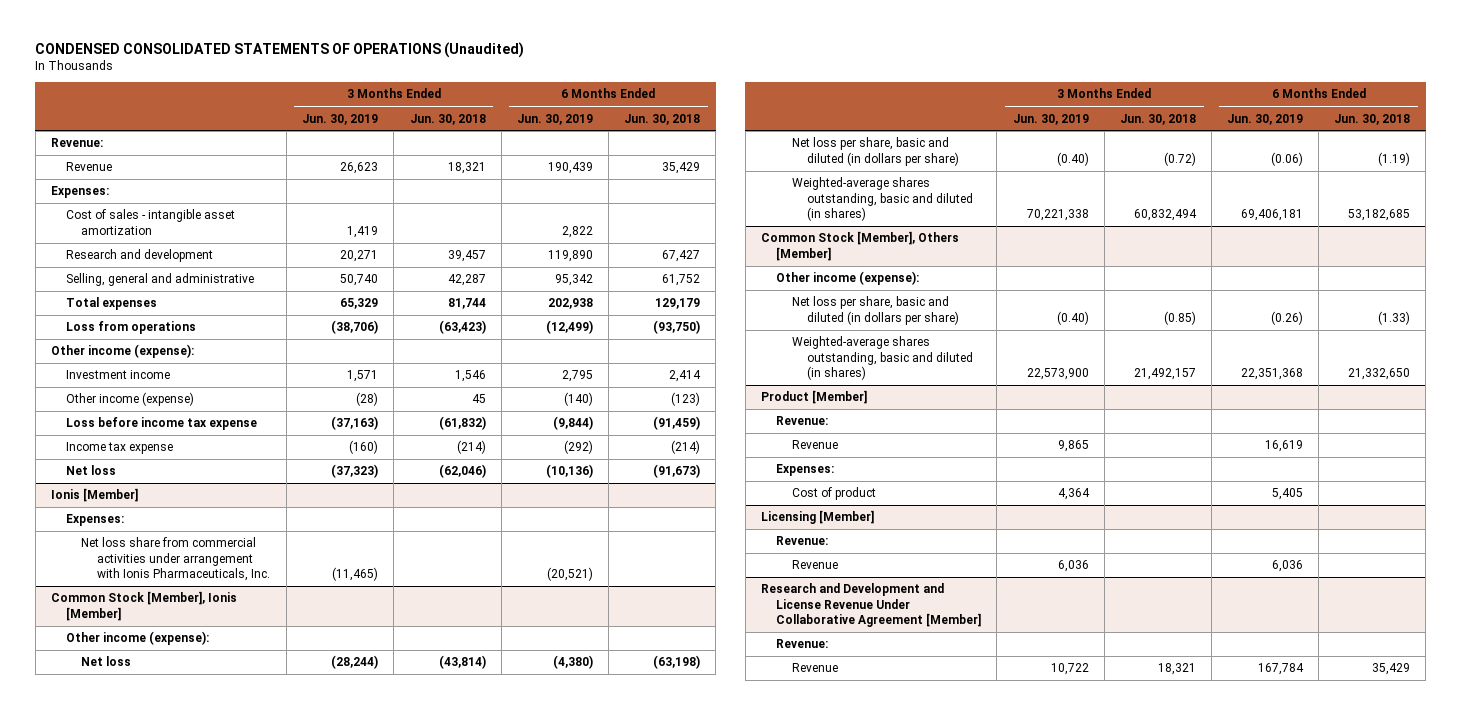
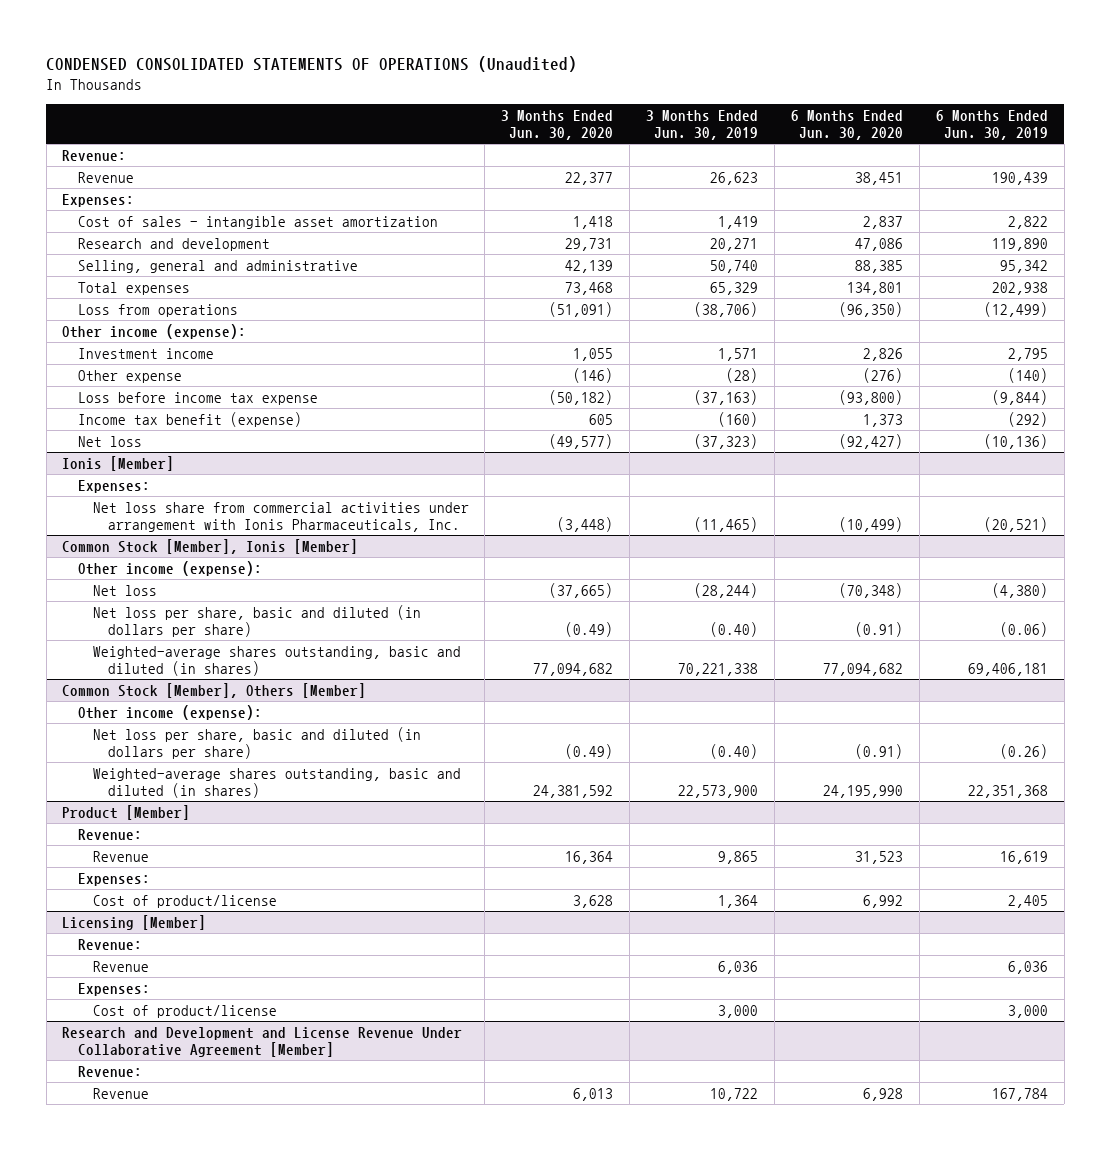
[409,113,486,125] Jun. 30, 2018 -> none
[623,113,700,125] Jun. 30, 2018 -> none
none -> [501,109,614,140] 3 Months Ended Jun. 30, 2020
none -> [790,109,903,140] 6 Months Ended Jun. 30, 2020
[66,392,195,407] Other income (expense) -> [77,369,182,383] Other expense
[66,442,174,455] Income tax expense -> [77,411,302,427] Income tax benefit (expense)
[791,487,876,501] Cost of product -> [92,894,277,908] Cost of product/license
[1057,488,1090,501] 4,364 -> [718,894,759,908] 1,364
[1272,488,1304,501] 5,405 -> [1007,894,1048,908] 2,405
none -> [77,982,150,996] Expenses:
none -> [92,1004,277,1018] Cost of product/license

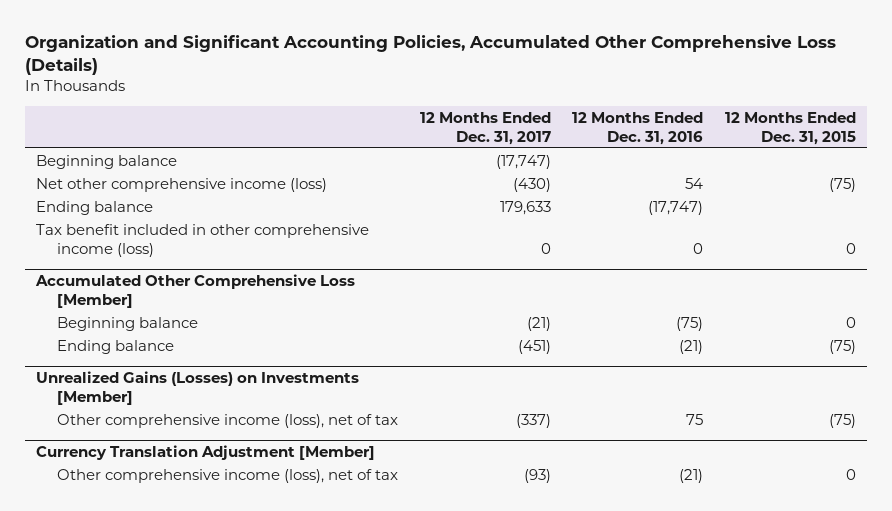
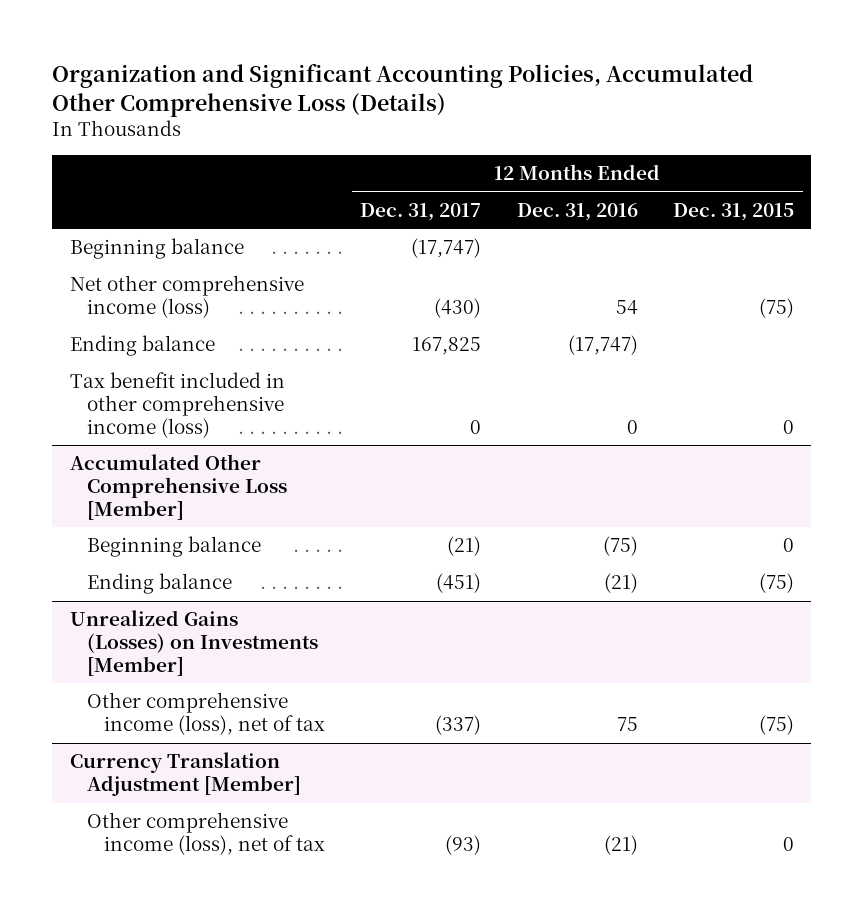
[499,200,551,215] 179,633 -> [412,337,482,356] 167,825

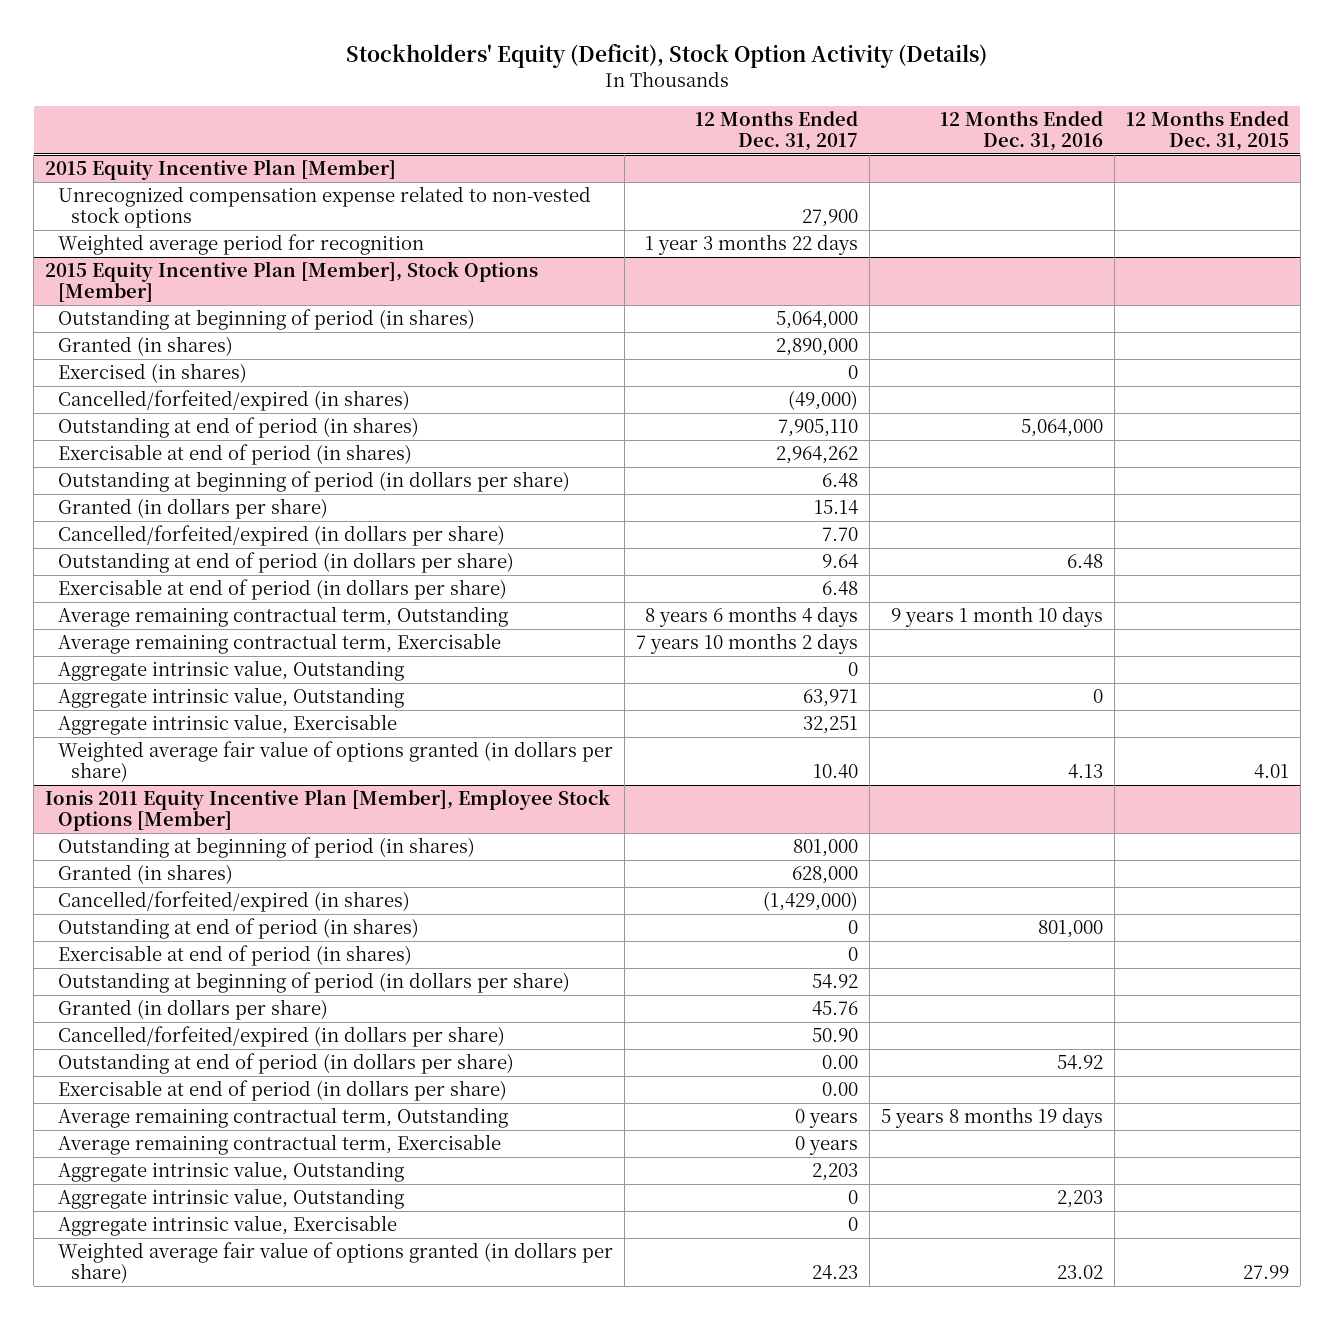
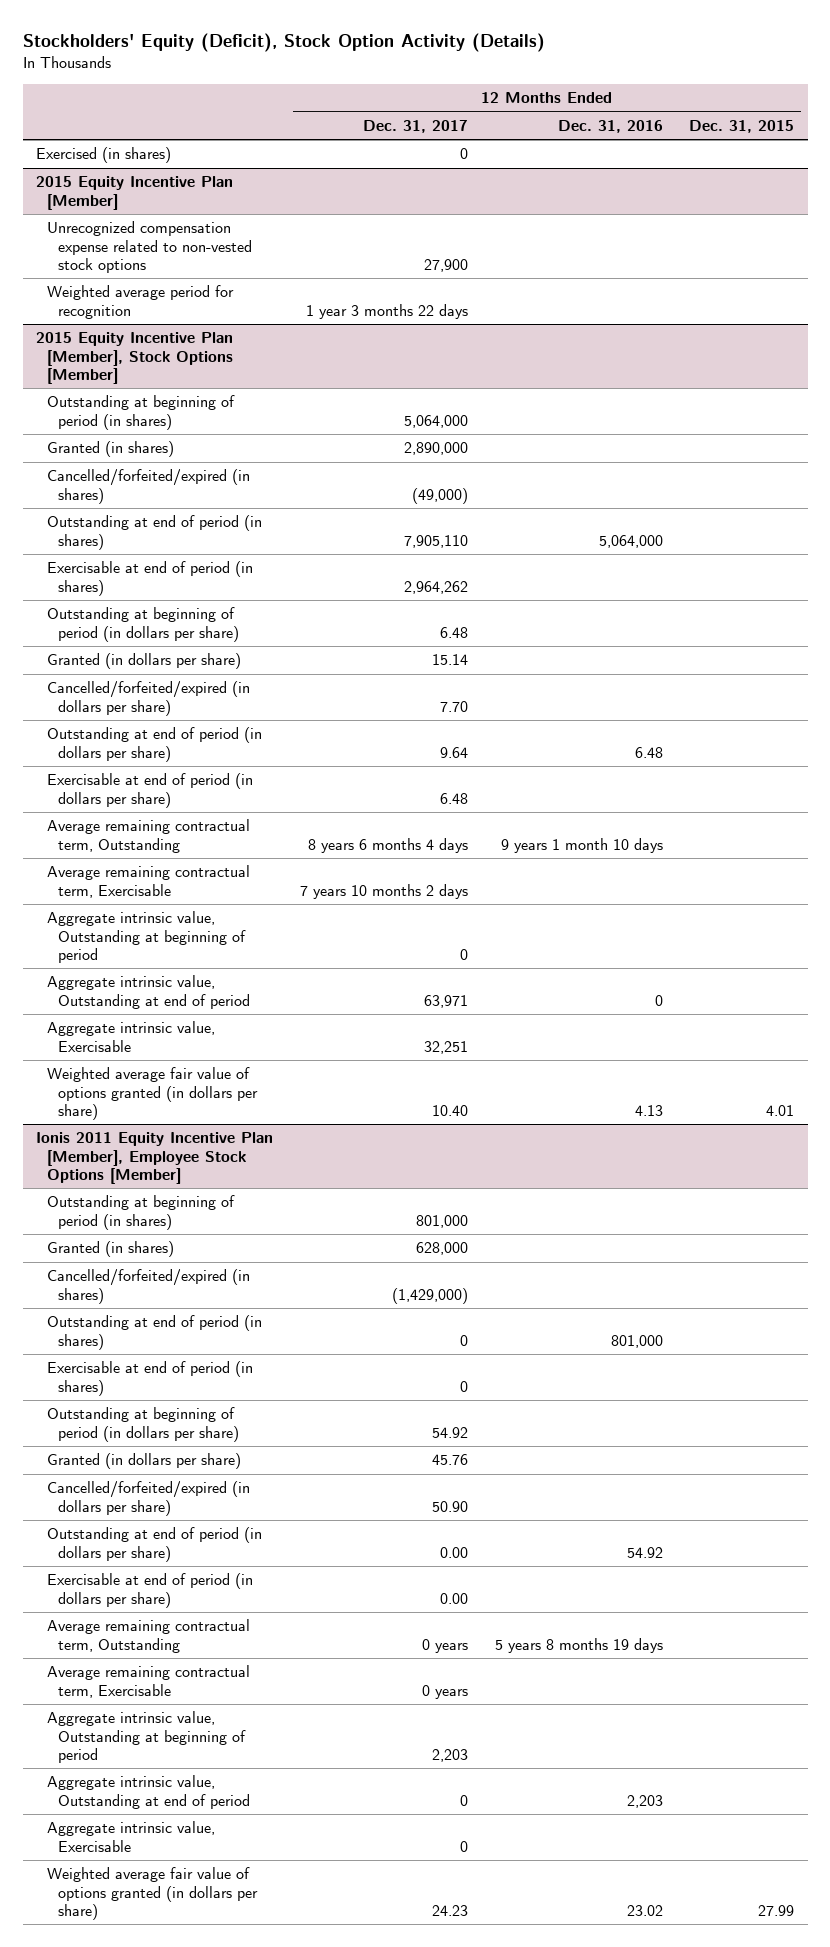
none -> [36,147,172,164] Exercised (in shares)
[58,363,248,384] Exercised (in shares) -> none
[58,660,405,682] Aggregate intrinsic value, Outstanding -> [47,911,247,963] Aggregate intrinsic value, Outstanding at beginning of period
[58,687,405,709] Aggregate intrinsic value, Outstanding -> [47,975,251,1009] Aggregate intrinsic value, Outstanding at end of period
[58,1161,405,1183] Aggregate intrinsic value, Outstanding -> [47,1711,247,1763] Aggregate intrinsic value, Outstanding at beginning of period
[58,1188,405,1210] Aggregate intrinsic value, Outstanding -> [47,1775,251,1809] Aggregate intrinsic value, Outstanding at end of period

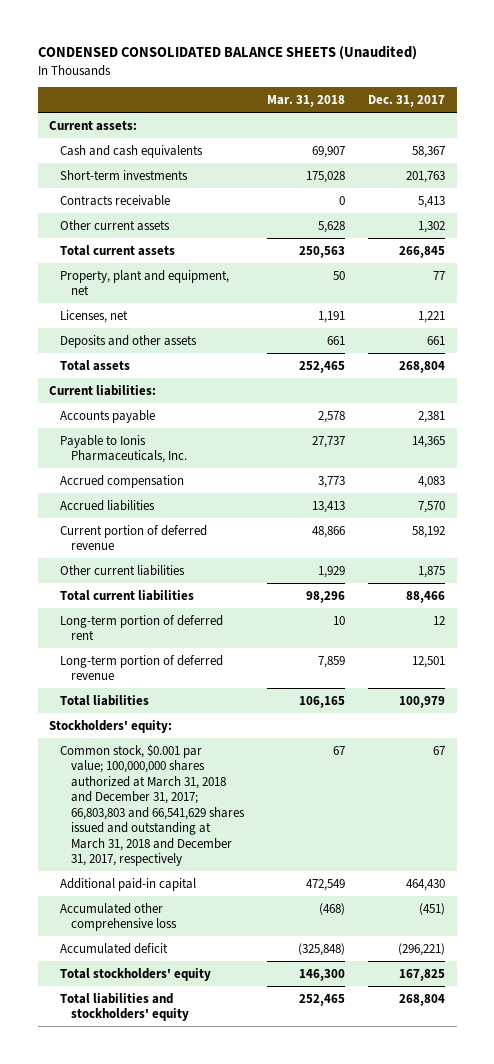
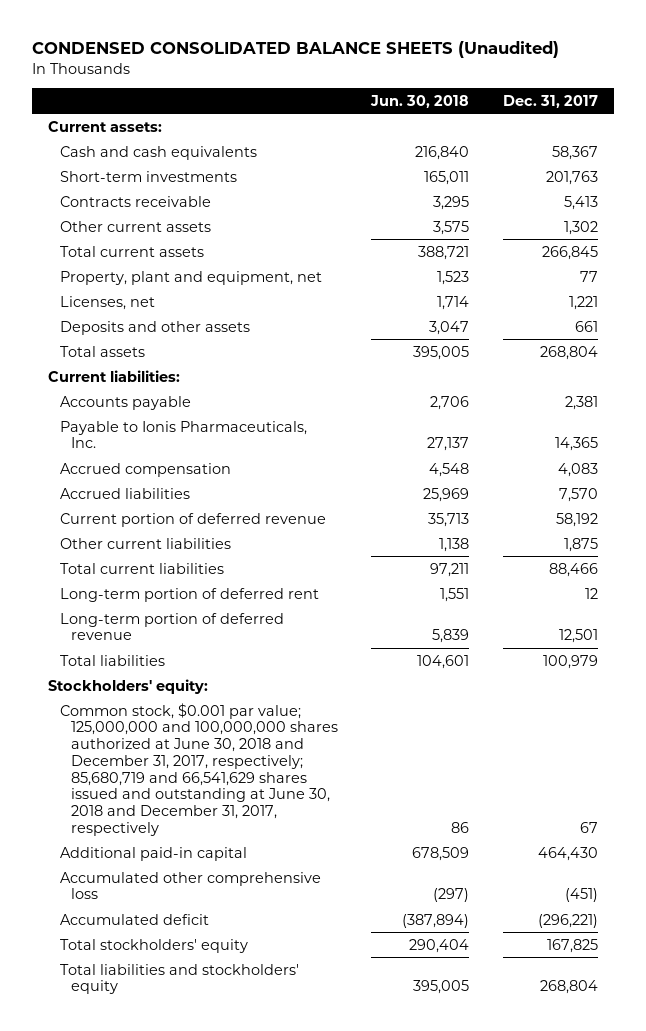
[267,94,346,107] Mar. 31, 2018 -> none
none -> [370,94,470,108] Jun. 30, 2018
[60,743,246,867] Common stock, $0.001 par value; 100,000,000 shares authorized at March 31, 2018 and December 31, 2017; 66,803,803 and 66,541,629 shares issued and outstanding at March 31, 2018 and December 31, 2017, respectively -> [59,702,338,836] Common stock, $0.001 par value; 125,000,000 and 100,000,000 shares authorized at June 30, 2018 and December 31, 2017, respectively; 85,680,719 and 66,541,629 shares issued and outstanding at June 30, 2018 and December 31, 2017, respectively

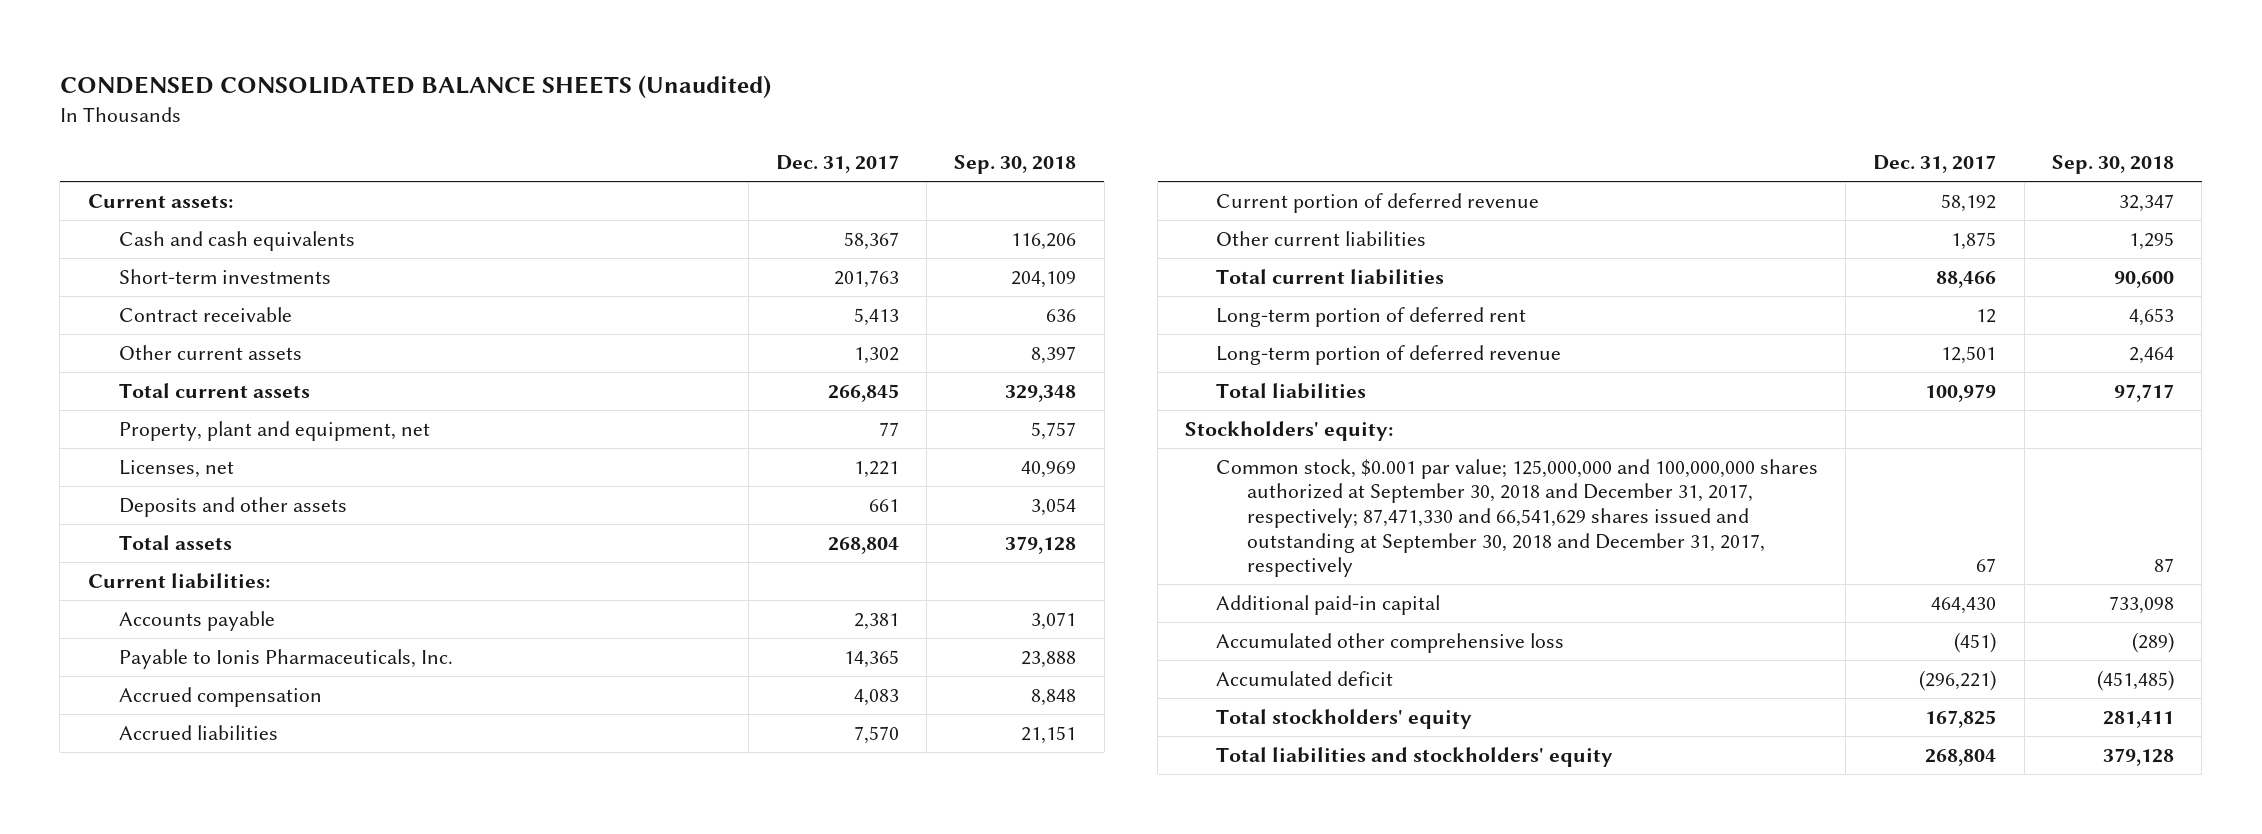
[370,94,470,108] Jun. 30, 2018 -> none
none -> [954,155,1077,175] Sep. 30, 2018
[59,195,211,207] Contracts receivable -> [118,306,292,322] Contract receivable
[59,702,338,836] Common stock, $0.001 par value; 125,000,000 and 100,000,000 shares authorized at June 30, 2018 and December 31, 2017, respectively; 85,680,719 and 66,541,629 shares issued and outstanding at June 30, 2018 and December 31, 2017, respectively -> [1216,458,1819,578] Common stock, $0.001 par value; 125,000,000 and 100,000,000 shares authorized at September 30, 2018 and December 31, 2017, respectively; 87,471,330 and 66,541,629 shares issued and outstanding at September 30, 2018 and December 31, 2017, respectively

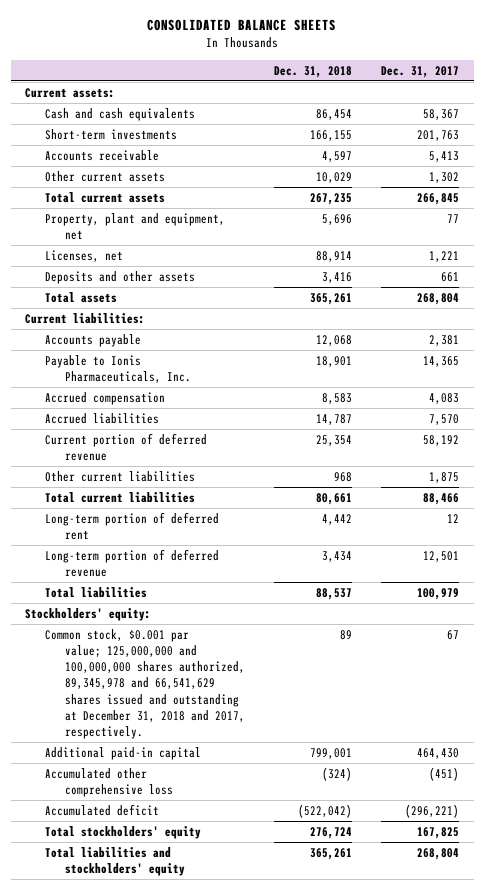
[59,75,771,99] CONDENSED CONSOLIDATED BALANCE SHEETS (Unaudited) -> [147,19,337,32] CONSOLIDATED BALANCE SHEETS
[954,155,1077,175] Sep. 30, 2018 -> none
none -> [274,65,353,78] Dec. 31, 2018
[118,306,292,322] Contract receivable -> [45,149,160,161] Accounts receivable
[1216,458,1819,578] Common stock, $0.001 par value; 125,000,000 and 100,000,000 shares authorized at September 30, 2018 and December 31, 2017, respectively; 87,471,330 and 66,541,629 shares issued and outstanding at September 30, 2018 and December 31, 2017, respectively -> [45,628,246,740] Common stock, $0.001 par value; 125,000,000 and 100,000,000 shares authorized, 89,345,978 and 66,541,629 shares issued and outstanding at December 31, 2018 and 2017, respectively.

